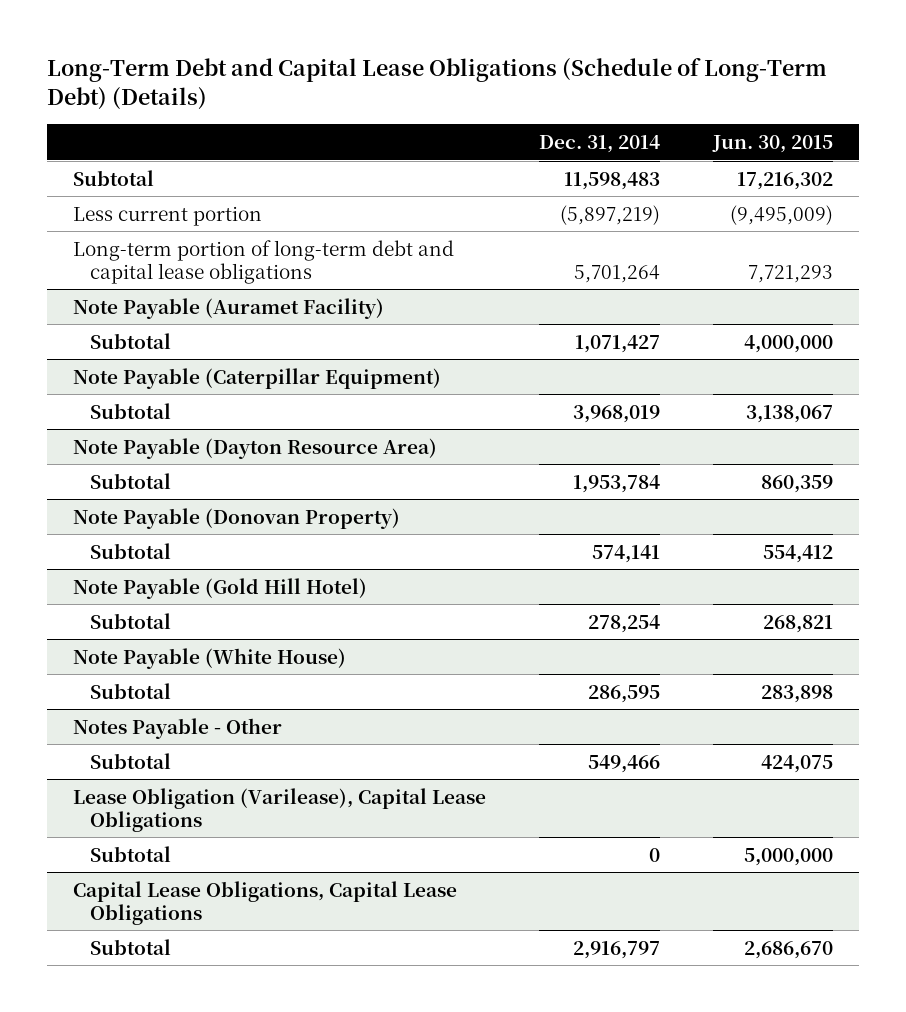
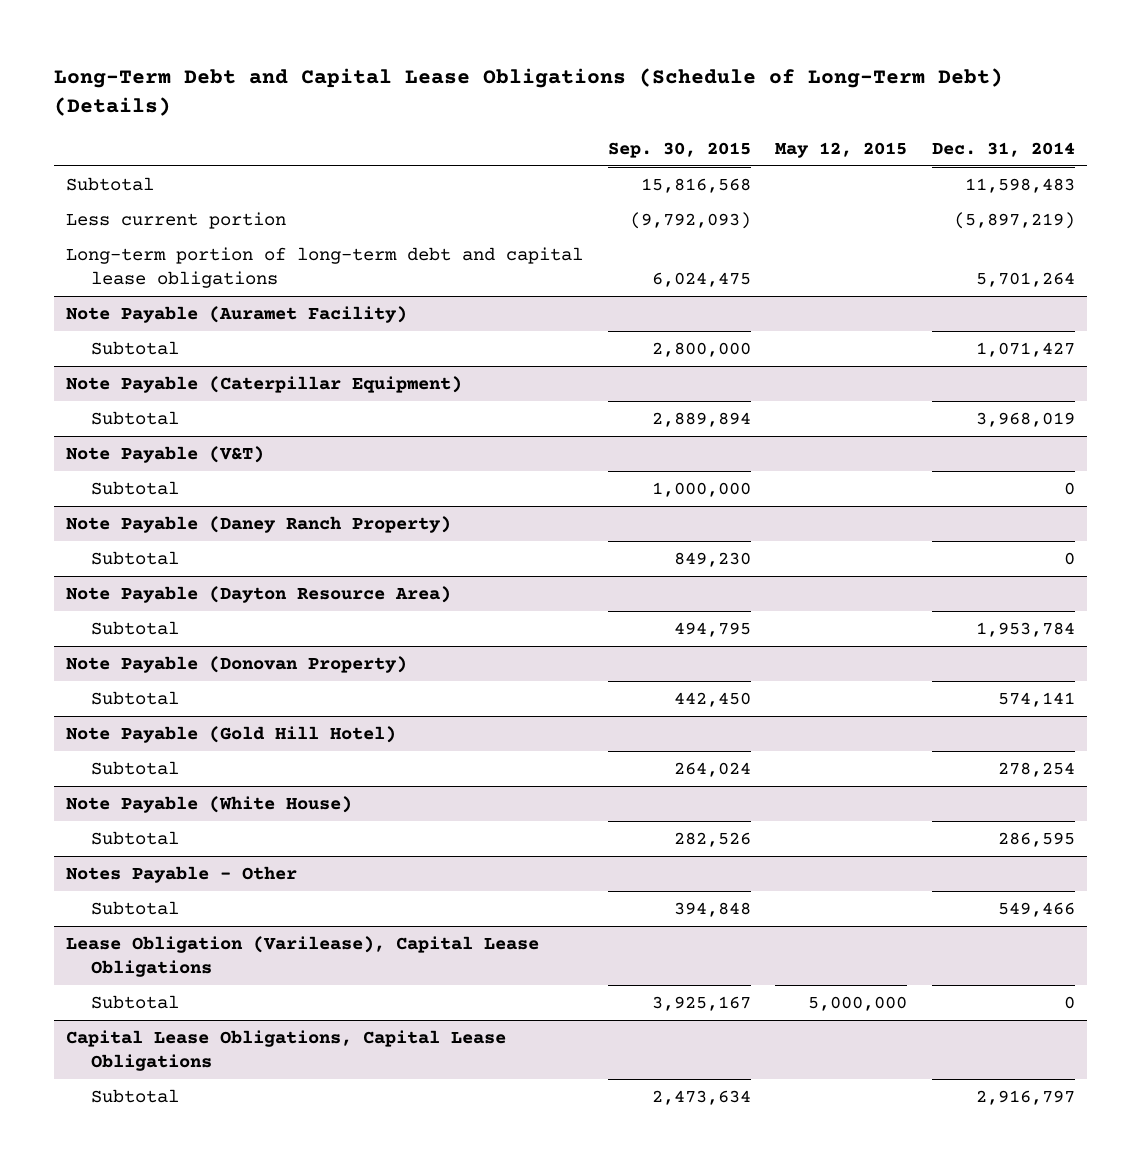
[711,134,833,153] Jun. 30, 2015 -> none
none -> [607,142,751,159] Sep. 30, 2015
none -> [775,142,908,159] May 12, 2015
none -> [66,445,265,463] Note Payable (V&T)
none -> [91,480,180,495] Subtotal
none -> [66,515,452,533] Note Payable (Daney Ranch Property)
none -> [91,550,180,565] Subtotal

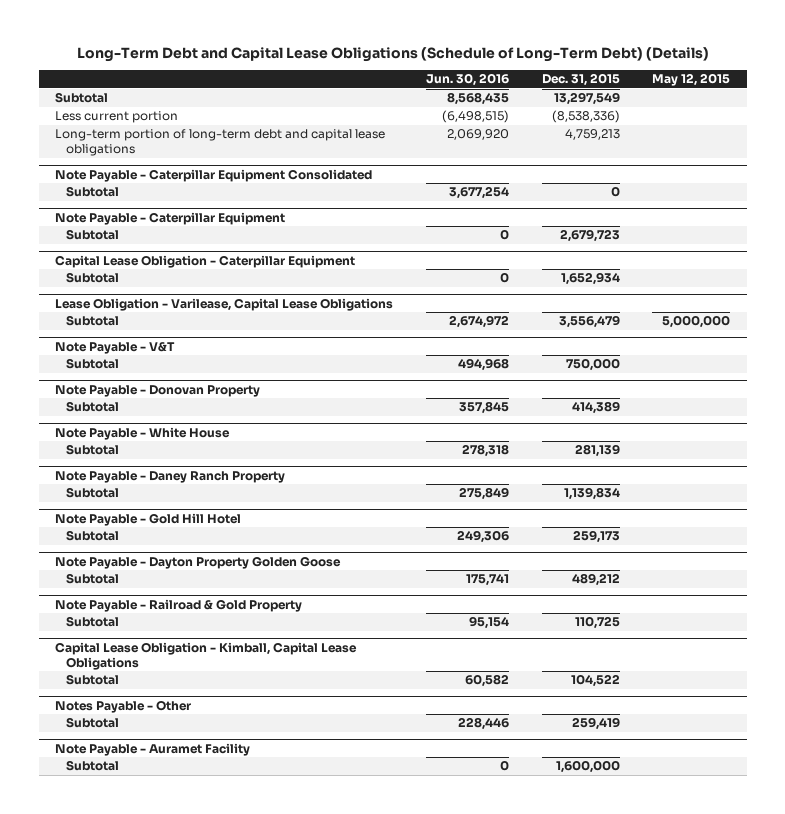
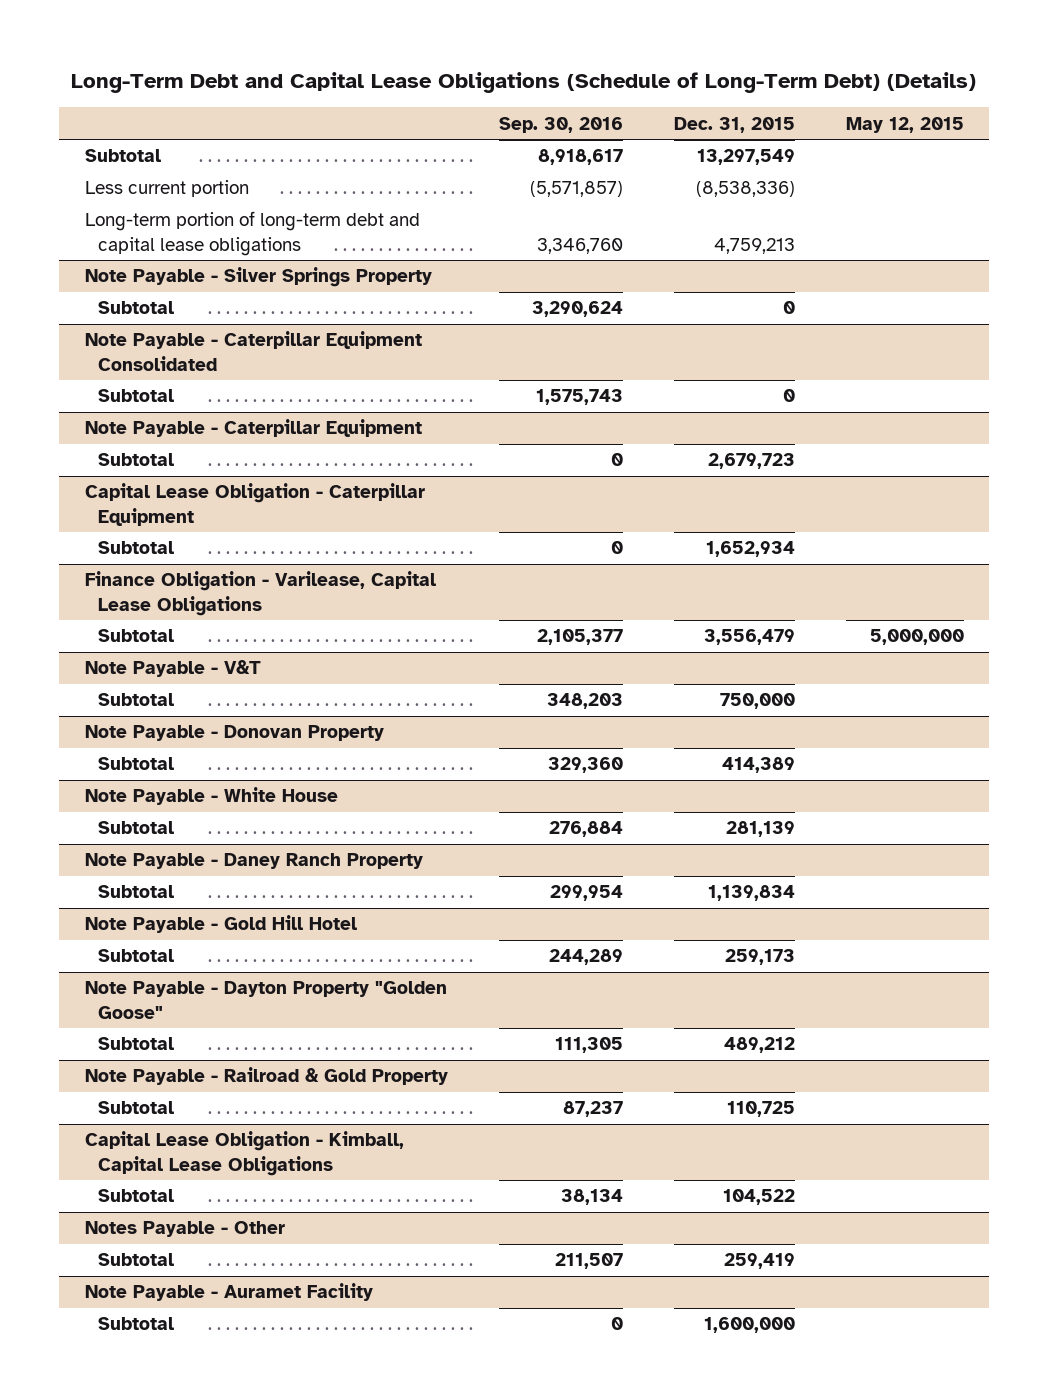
[425,73,509,87] Jun. 30, 2016 -> none
none -> [498,116,623,133] Sep. 30, 2016
none -> [84,267,432,288] Note Payable - Silver Springs Property
none -> [97,301,174,315] Subtotal
[54,297,393,311] Lease Obligation - Varilease, Capital Lease Obligations -> [84,571,436,616] Finance Obligation - Varilease, Capital Lease Obligations
[54,555,341,569] Note Payable - Dayton Property Golden Goose -> [84,981,447,1019] Note Payable - Dayton Property "Golden Goose"

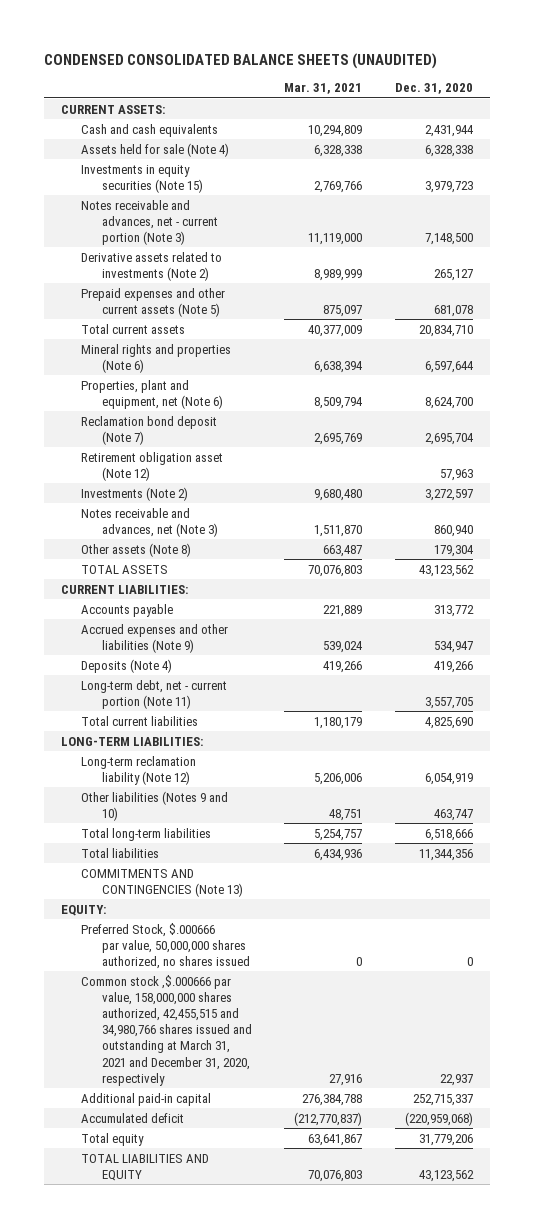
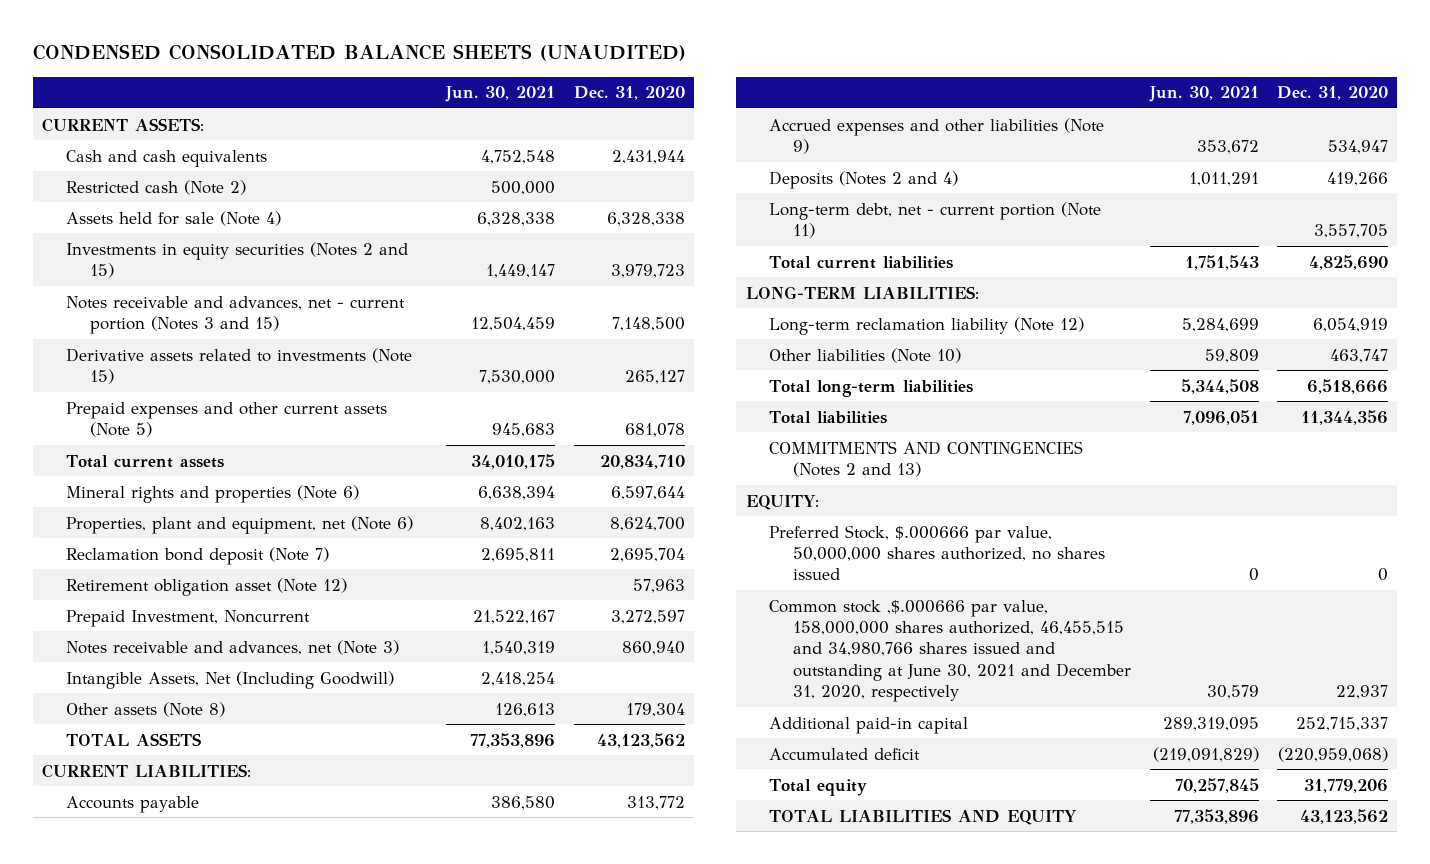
[284,83,363,95] Mar. 31, 2021 -> none
none -> [445,86,556,103] Jun. 30, 2021
none -> [66,179,247,195] Restricted cash (Note 2)
[81,164,203,193] Investments in equity securities (Note 15) -> [66,241,409,278] Investments in equity securities (Notes 2 and 15)
[81,199,218,246] Notes receivable and advances, net - current portion (Note 3) -> [66,295,406,334] Notes receivable and advances, net - current portion (Notes 3 and 15)
[81,251,223,281] Derivative assets related to investments (Note 2) -> [66,347,413,384] Derivative assets related to investments (Note 15)
[81,486,189,501] Investments (Note 2) -> [66,609,311,627] Prepaid Investment, Noncurrent
none -> [66,670,395,689] Intangible Assets, Net (Including Goodwill)
[81,658,173,673] Deposits (Note 4) -> [769,170,959,189] Deposits (Notes 2 and 4)
[81,790,229,821] Other liabilities (Notes 9 and 10) -> [769,347,962,363] Other liabilities (Note 10)
[81,868,243,897] COMMITMENTS AND CONTINGENCIES (Note 13) -> [769,440,1084,477] COMMITMENTS AND CONTINGENCIES (Notes 2 and 13)
[81,974,252,1086] Common stock ,$.000666 par value, 158,000,000 shares authorized, 42,455,515 and 34,980,766 shares issued and outstanding at March 31, 2021 and December 31, 2020, respectively -> [769,599,1132,703] Common stock ,$.000666 par value, 158,000,000 shares authorized, 46,455,515 and 34,980,766 shares issued and outstanding at June 30, 2021 and December 31, 2020, respectively

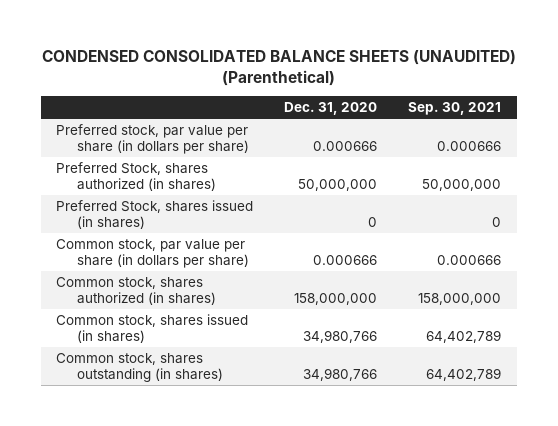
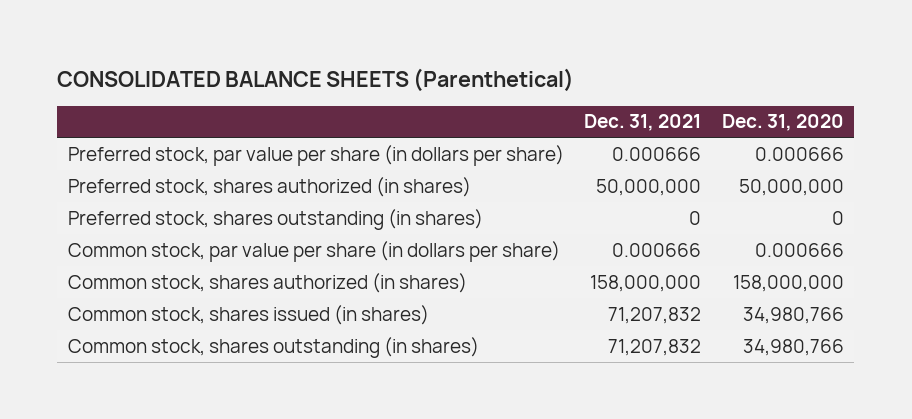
[41,49,516,86] CONDENSED CONSOLIDATED BALANCE SHEETS (UNAUDITED) (Parenthetical) -> [57,67,575,92] CONSOLIDATED BALANCE SHEETS (Parenthetical)
[408,102,502,116] Sep. 30, 2021 -> none
none -> [584,114,702,132] Dec. 31, 2021
[56,161,217,191] Preferred Stock, shares authorized (in shares) -> [67,176,471,197] Preferred stock, shares authorized (in shares)
[56,199,254,229] Preferred Stock, shares issued (in shares) -> [67,208,483,230] Preferred stock, shares outstanding (in shares)

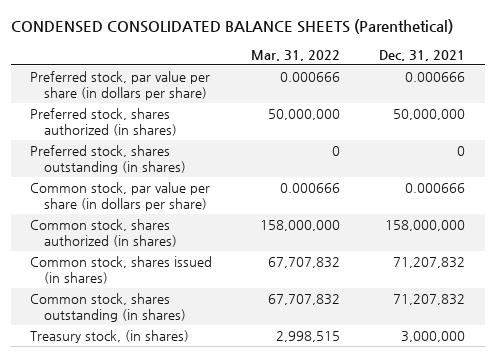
[57,67,575,92] CONSOLIDATED BALANCE SHEETS (Parenthetical) -> [10,19,453,35] CONDENSED CONSOLIDATED BALANCE SHEETS (Parenthetical)
[722,114,845,132] Dec. 31, 2020 -> none
none -> [251,50,341,62] Mar. 31, 2022
none -> [30,329,190,343] Treasury stock, (in shares)

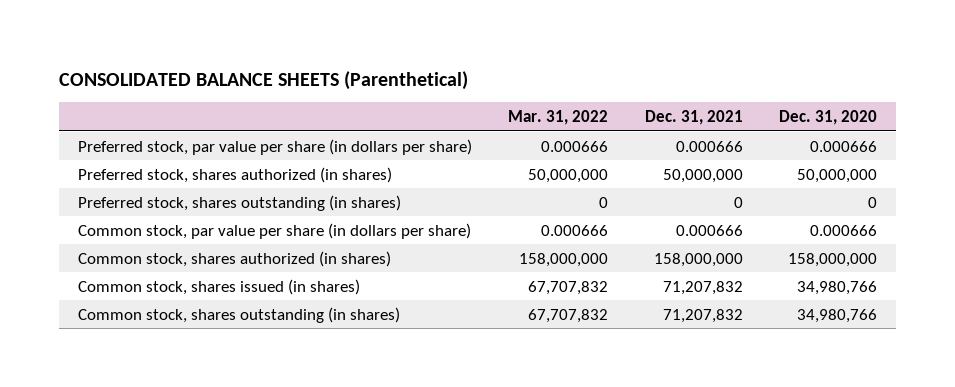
[10,19,453,35] CONDENSED CONSOLIDATED BALANCE SHEETS (Parenthetical) -> [59,70,469,90] CONSOLIDATED BALANCE SHEETS (Parenthetical)
none -> [779,110,878,126] Dec. 31, 2020
[30,329,190,343] Treasury stock, (in shares) -> none

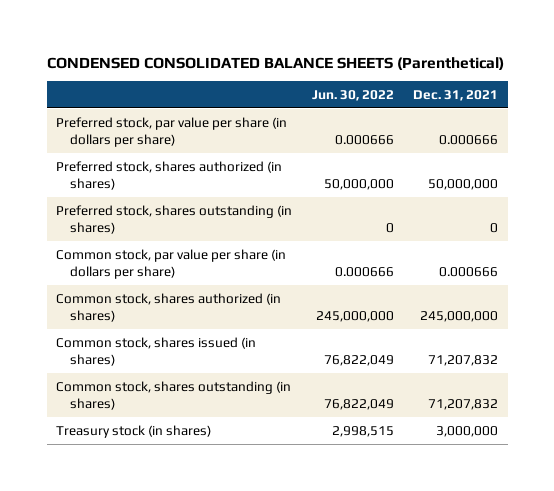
[59,70,469,90] CONSOLIDATED BALANCE SHEETS (Parenthetical) -> [46,56,504,70] CONDENSED CONSOLIDATED BALANCE SHEETS (Parenthetical)
[508,110,609,126] Mar. 31, 2022 -> none
[779,110,878,126] Dec. 31, 2020 -> none
none -> [311,89,394,101] Jun. 30, 2022
[653,252,743,267] 158,000,000 -> [419,310,498,322] 245,000,000
none -> [56,424,212,438] Treasury stock (in shares)

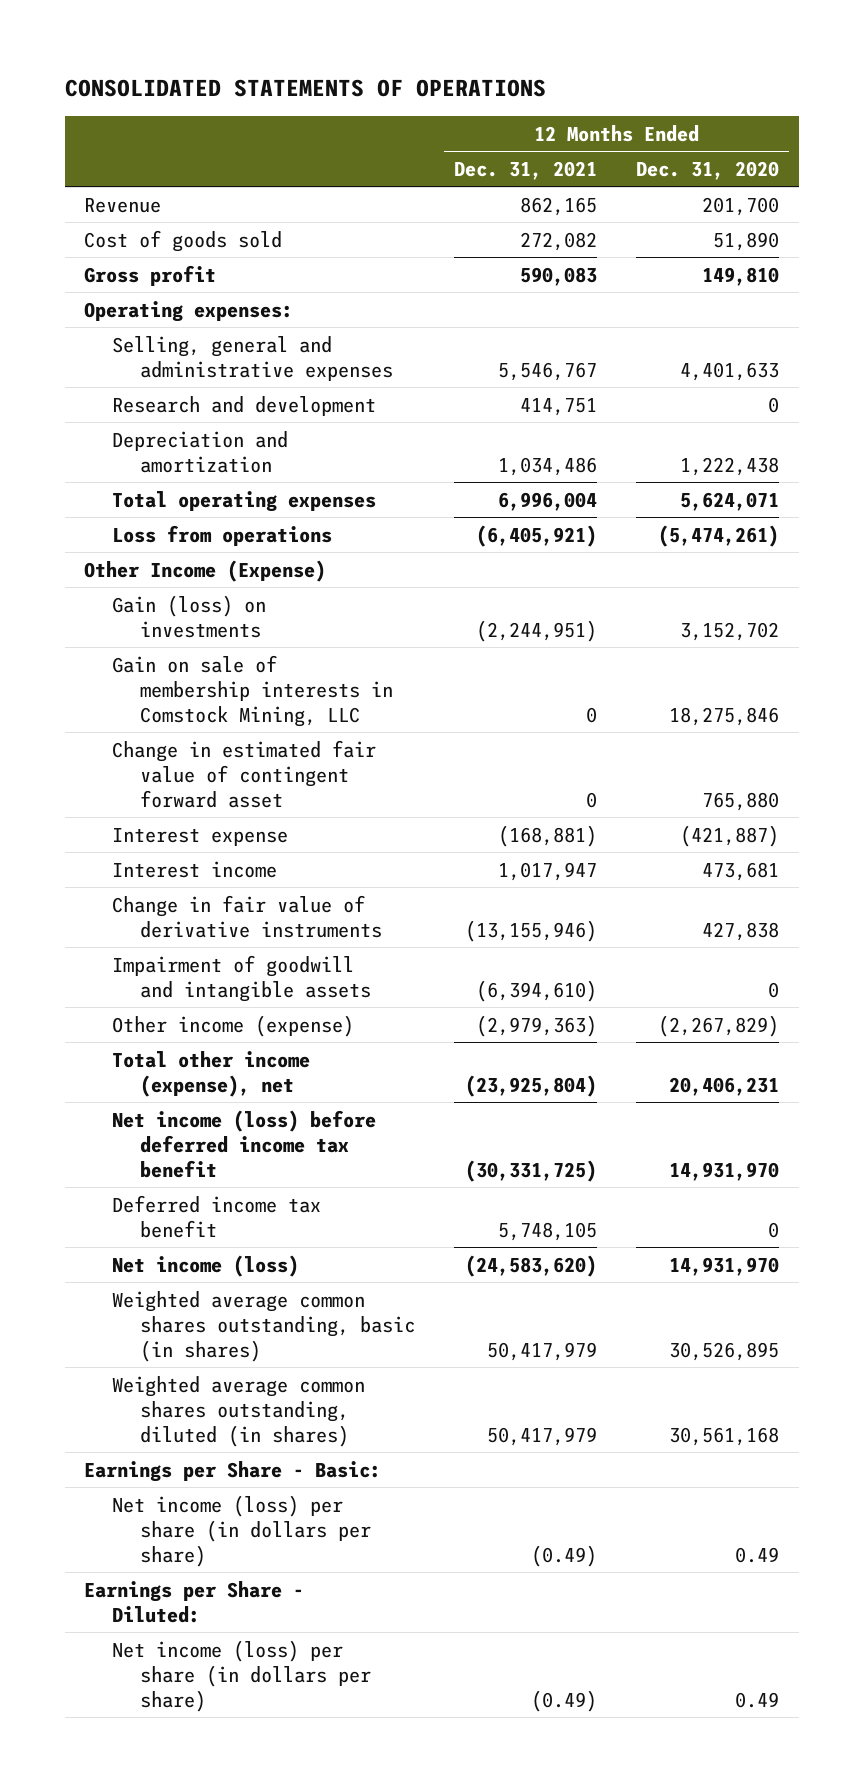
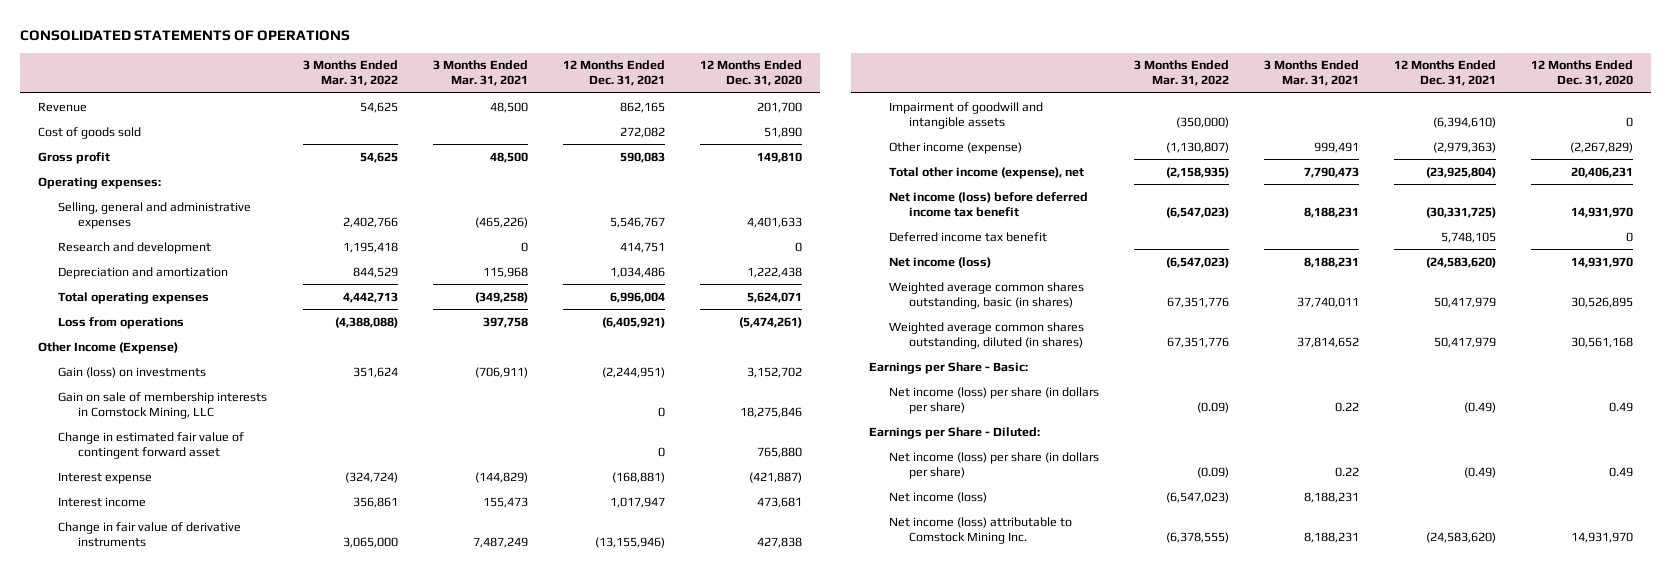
none -> [302,60,398,87] 3 Months Ended Mar. 31, 2022
none -> [433,60,529,87] 3 Months Ended Mar. 31, 2021
none -> [889,491,988,503] Net income (loss)
none -> [889,516,1073,544] Net income (loss) attributable to Comstock Mining Inc.

